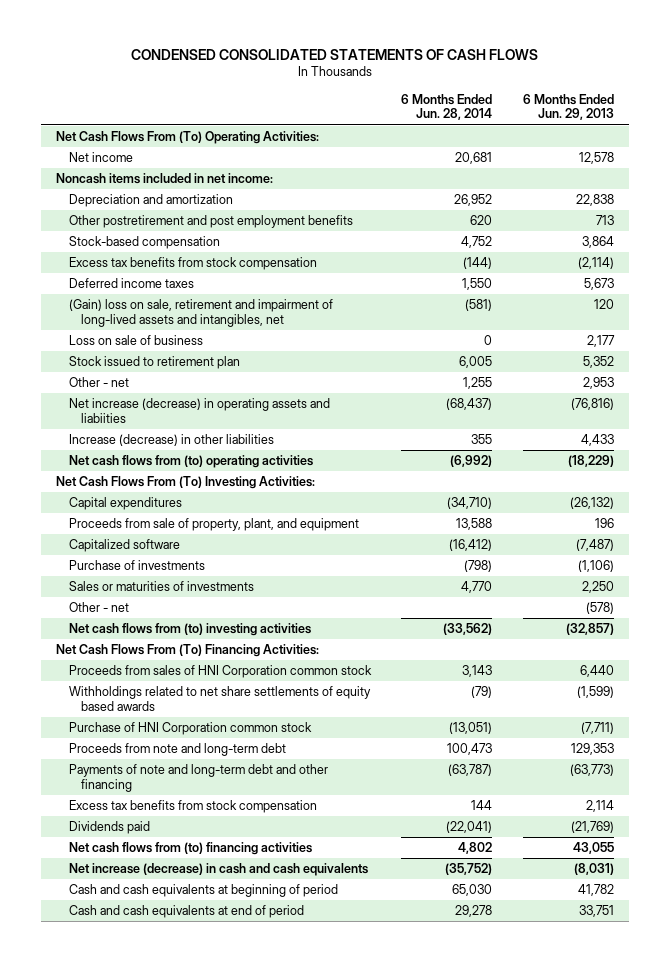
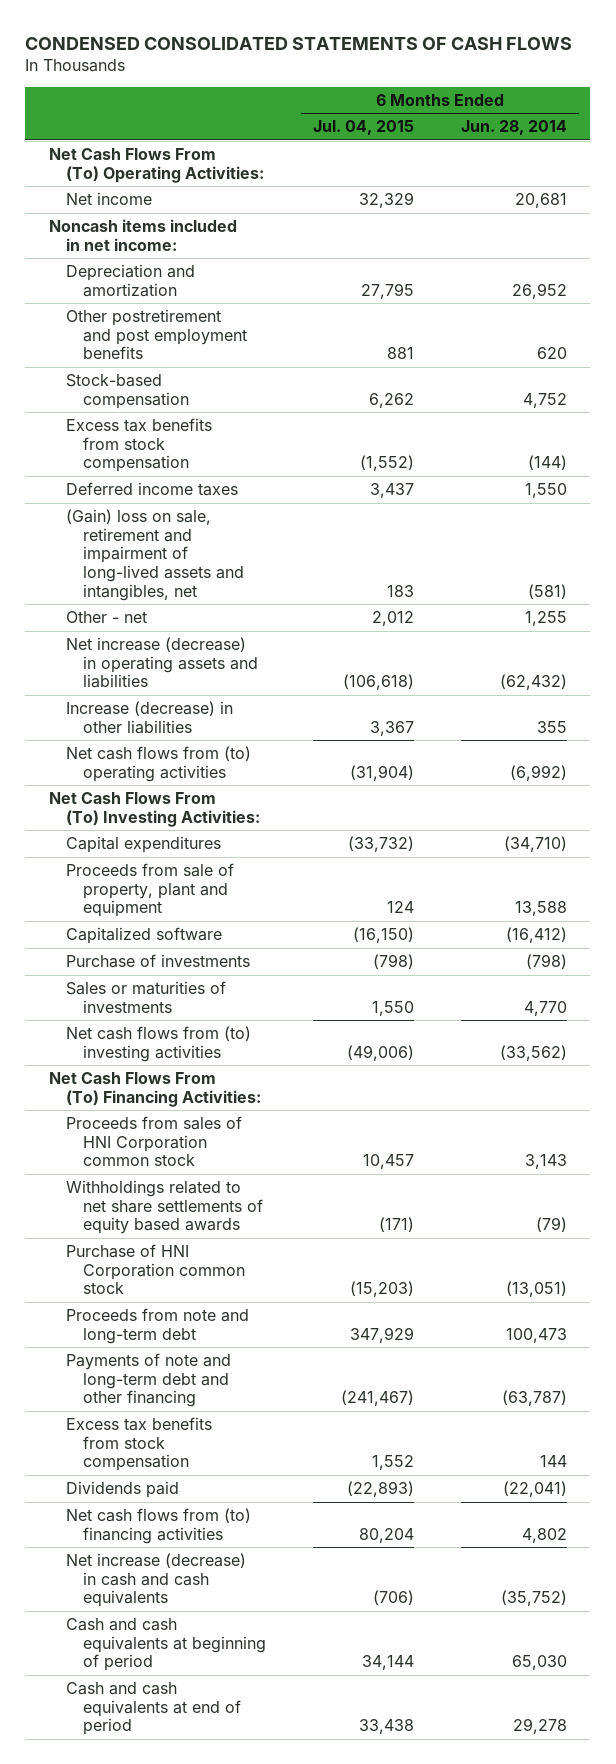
[522,93,614,121] 6 Months Ended Jun. 29, 2013 -> none
none -> [312,120,414,136] Jul. 04, 2015
[68,335,203,346] Loss on sale of business -> none
[68,356,240,370] Stock issued to retirement plan -> none
[68,398,330,423] Net increase (decrease) in operating assets and liabiities -> [65,637,258,689] Net increase (decrease) in operating assets and liabilities
[446,398,493,411] (68,437) -> [499,674,567,691] (62,432)
[68,518,359,532] Proceeds from sale of property, plant, and equipment -> [65,863,234,918] Proceeds from sale of property, plant and equipment
[68,602,129,613] Other - net -> none

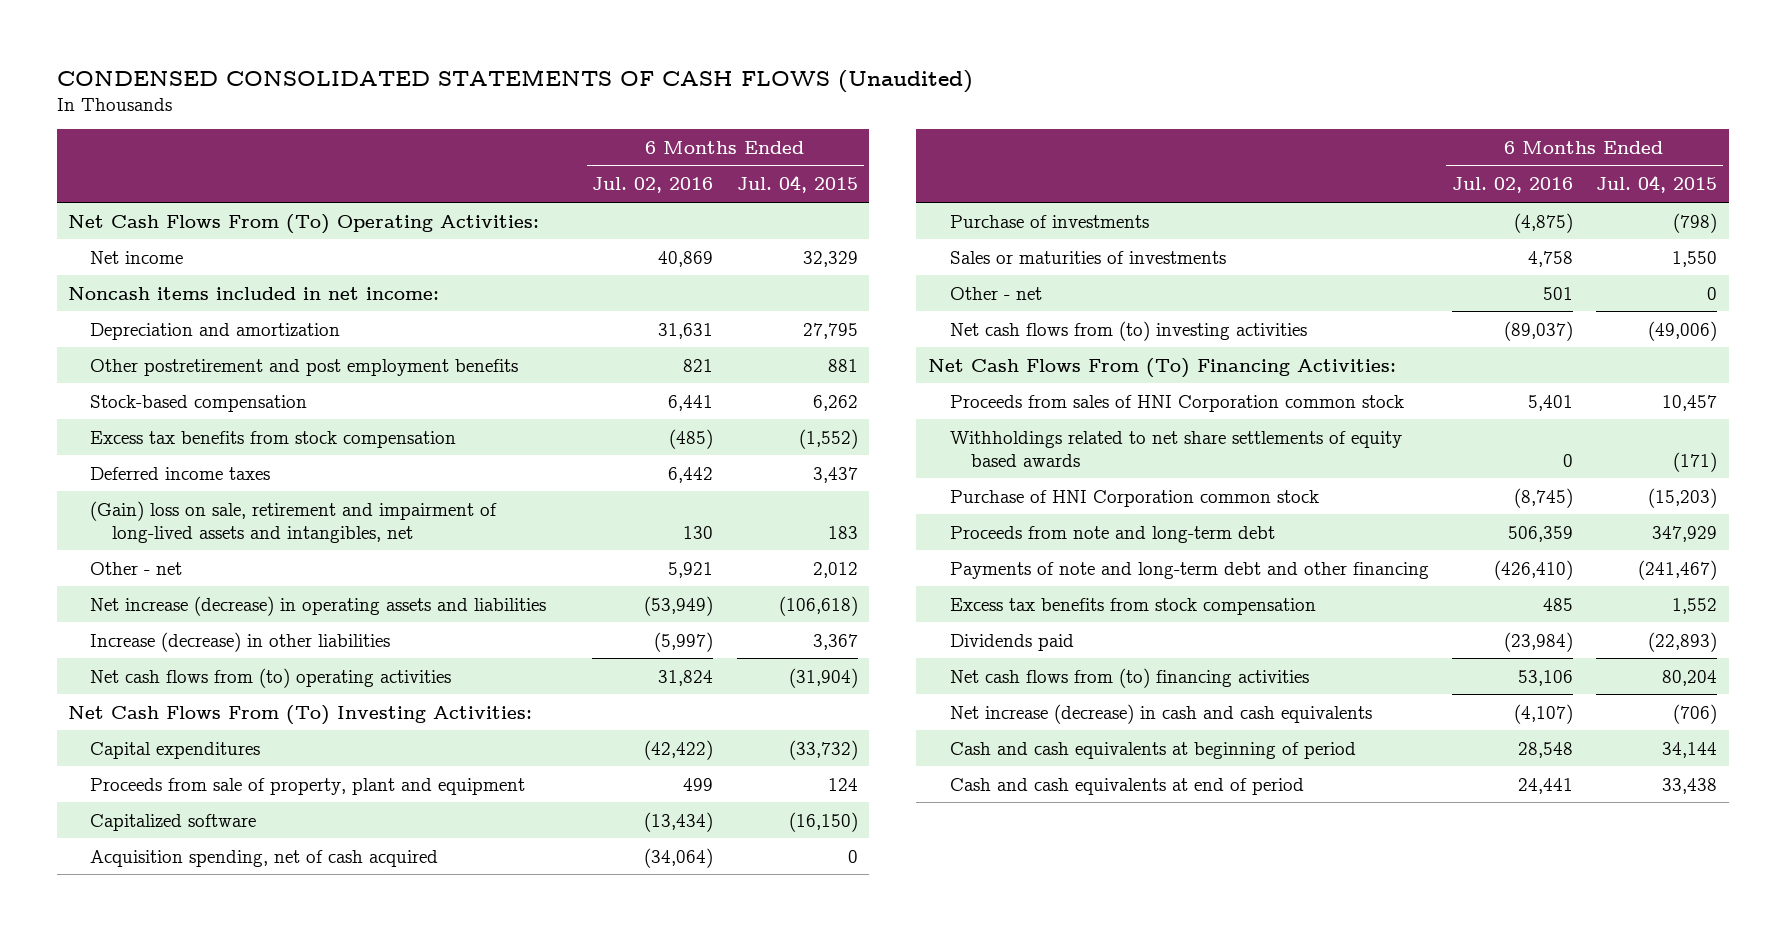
[25,36,573,50] CONDENSED CONSOLIDATED STATEMENTS OF CASH FLOWS -> [56,68,973,93] CONDENSED CONSOLIDATED STATEMENTS OF CASH FLOWS (Unaudited)
[460,120,567,136] Jun. 28, 2014 -> none
none -> [592,177,714,194] Jul. 02, 2016
none -> [90,849,439,867] Acquisition spending, net of cash acquired
none -> [949,286,1042,300] Other - net

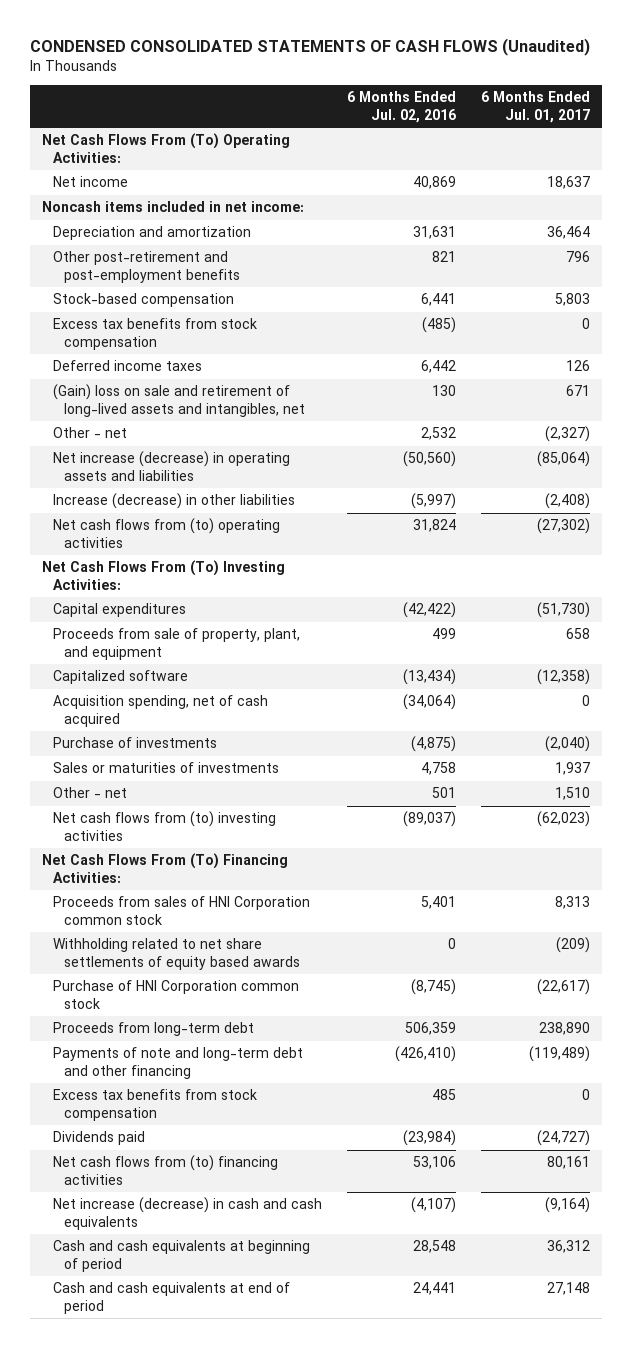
[736,175,858,194] Jul. 04, 2015 -> none
none -> [480,91,590,123] 6 Months Ended Jul. 01, 2017
[90,358,519,376] Other postretirement and post employment benefits -> [53,251,241,283] Other post-retirement and post-employment benefits
[90,500,498,543] (Gain) loss on sale, retirement and impairment of long-lived assets and intangibles, net -> [53,384,306,417] (Gain) loss on sale and retirement of long-lived assets and intangibles, net
[668,561,714,578] 5,921 -> [420,427,456,441] 2,532
[644,595,714,616] (53,949) -> [402,451,456,468] (50,560)
[90,777,526,795] Proceeds from sale of property, plant and equipment -> [53,628,301,660] Proceeds from sale of property, plant, and equipment
[949,430,1402,467] Withholdings related to net share settlements of equity based awards -> [53,938,301,970] Withholding related to net share settlements of equity based awards
[949,525,1275,543] Proceeds from note and long-term debt -> [53,1022,255,1037] Proceeds from long-term debt

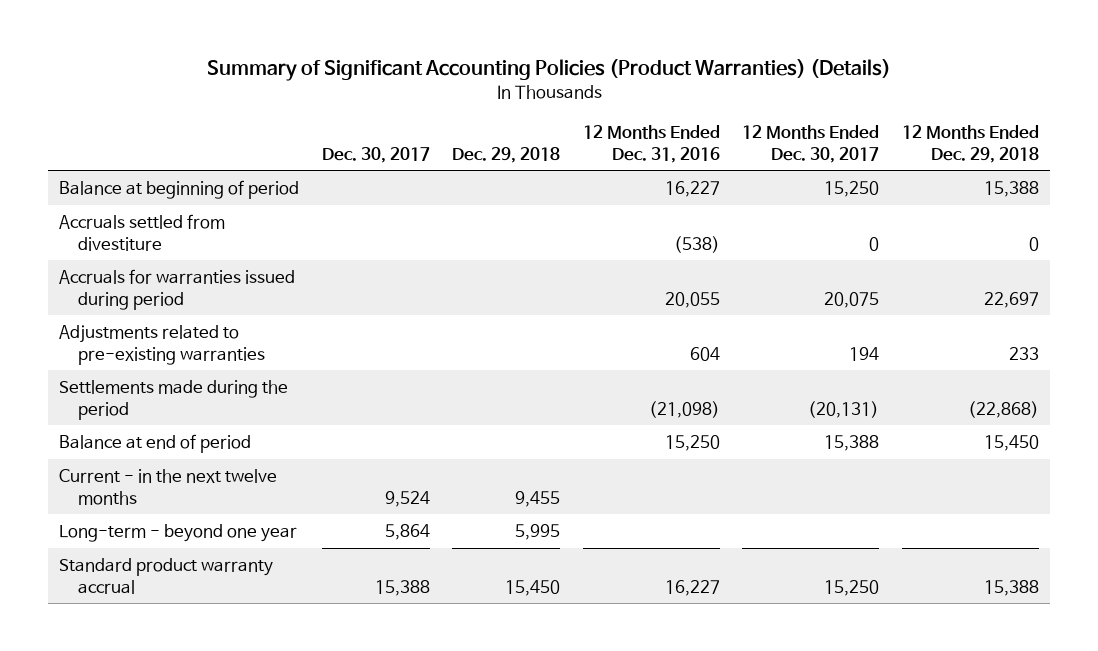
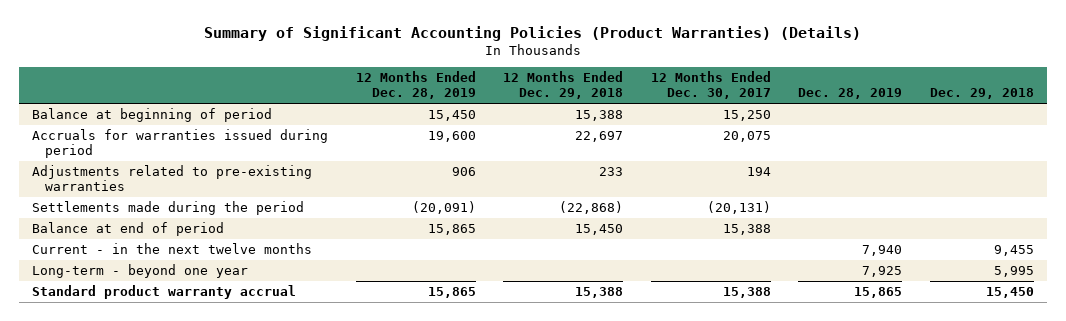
[321,146,430,163] Dec. 30, 2017 -> none
[582,124,720,163] 12 Months Ended Dec. 31, 2016 -> none
none -> [355,71,476,100] 12 Months Ended Dec. 28, 2019
none -> [798,88,903,100] Dec. 28, 2019
[59,213,226,251] Accruals settled from divestiture -> none
[824,579,880,596] 15,250 -> [722,287,771,299] 15,388

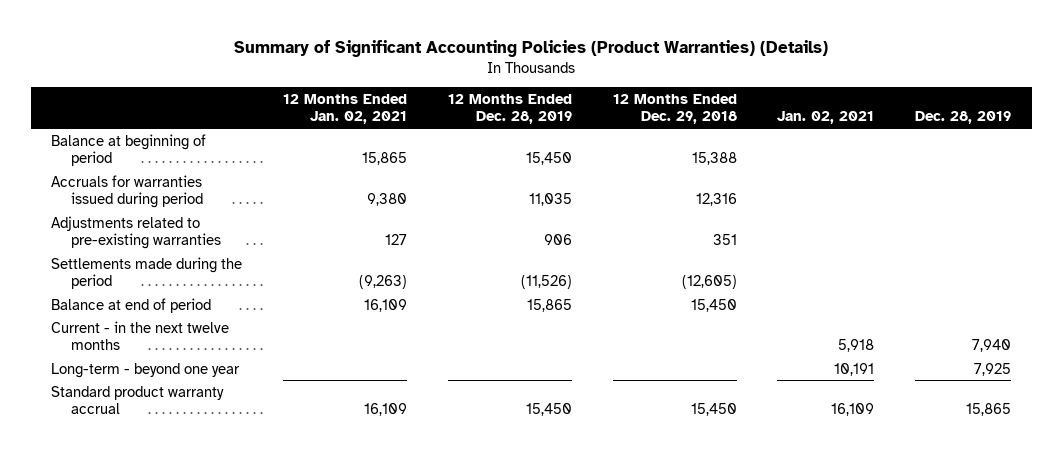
[650,71,771,100] 12 Months Ended Dec. 30, 2017 -> none
[929,88,1034,100] Dec. 29, 2018 -> none
none -> [283,93,408,125] 12 Months Ended Jan. 02, 2021
none -> [777,111,875,125] Jan. 02, 2021
[427,131,476,143] 19,600 -> [528,192,572,206] 11,035
[575,131,624,143] 22,697 -> [695,192,737,206] 12,316
[599,167,624,177] 233 -> [712,233,737,245] 351
[411,201,476,215] (20,091) -> [520,274,572,289] (11,526)
[559,201,624,215] (22,868) -> [681,274,737,289] (12,605)
[427,287,476,299] 15,865 -> [525,402,572,416] 15,450
[575,287,624,299] 15,388 -> [690,402,737,416] 15,450

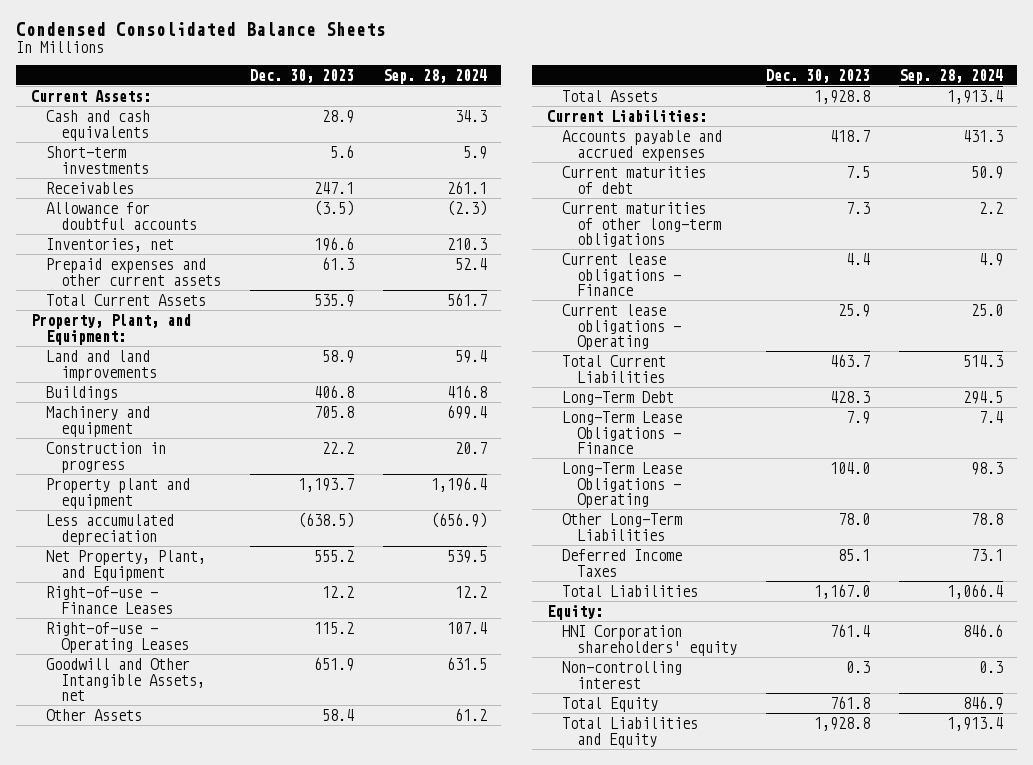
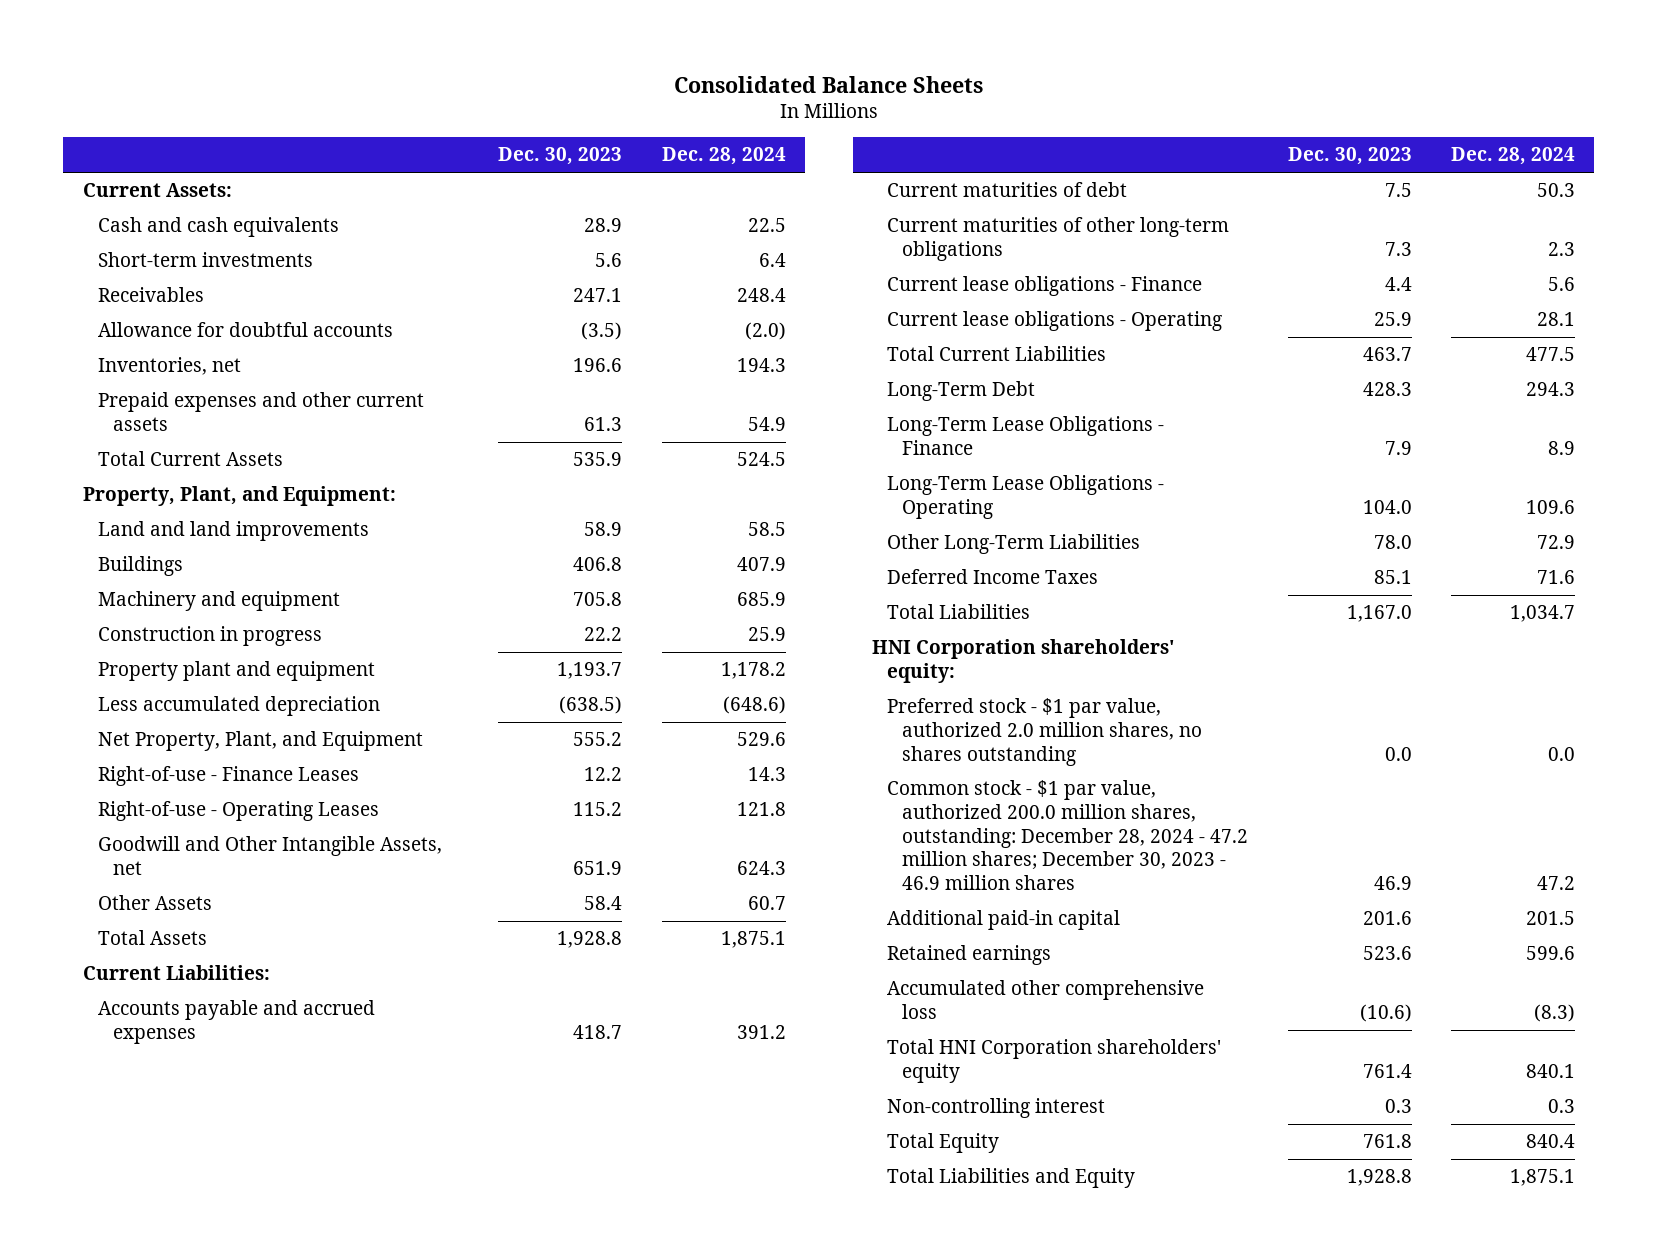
[16,21,387,36] Condensed Consolidated Balance Sheets -> [673,75,983,93] Consolidated Balance Sheets
[382,68,487,84] Sep. 28, 2024 -> none
none -> [661,147,786,166] Dec. 28, 2024
[546,604,603,620] Equity: -> none
none -> [872,639,1176,683] HNI Corporation shareholders' equity:
none -> [887,698,1203,766] Preferred stock - $1 par value, authorized 2.0 million shares, no shares outstanding
none -> [887,780,1249,890] Common stock - $1 par value, authorized 200.0 million shares, outstanding: December 28, 2024 - 47.2 million shares; December 30, 2023 - 46.9 million shares
none -> [887,910,1121,931] Additional paid-in capital
none -> [887,945,1052,966] Retained earnings
none -> [887,980,1205,1019] Accumulated other comprehensive loss
[561,624,738,656] HNI Corporation shareholders' equity -> [887,1039,1222,1083] Total HNI Corporation shareholders' equity

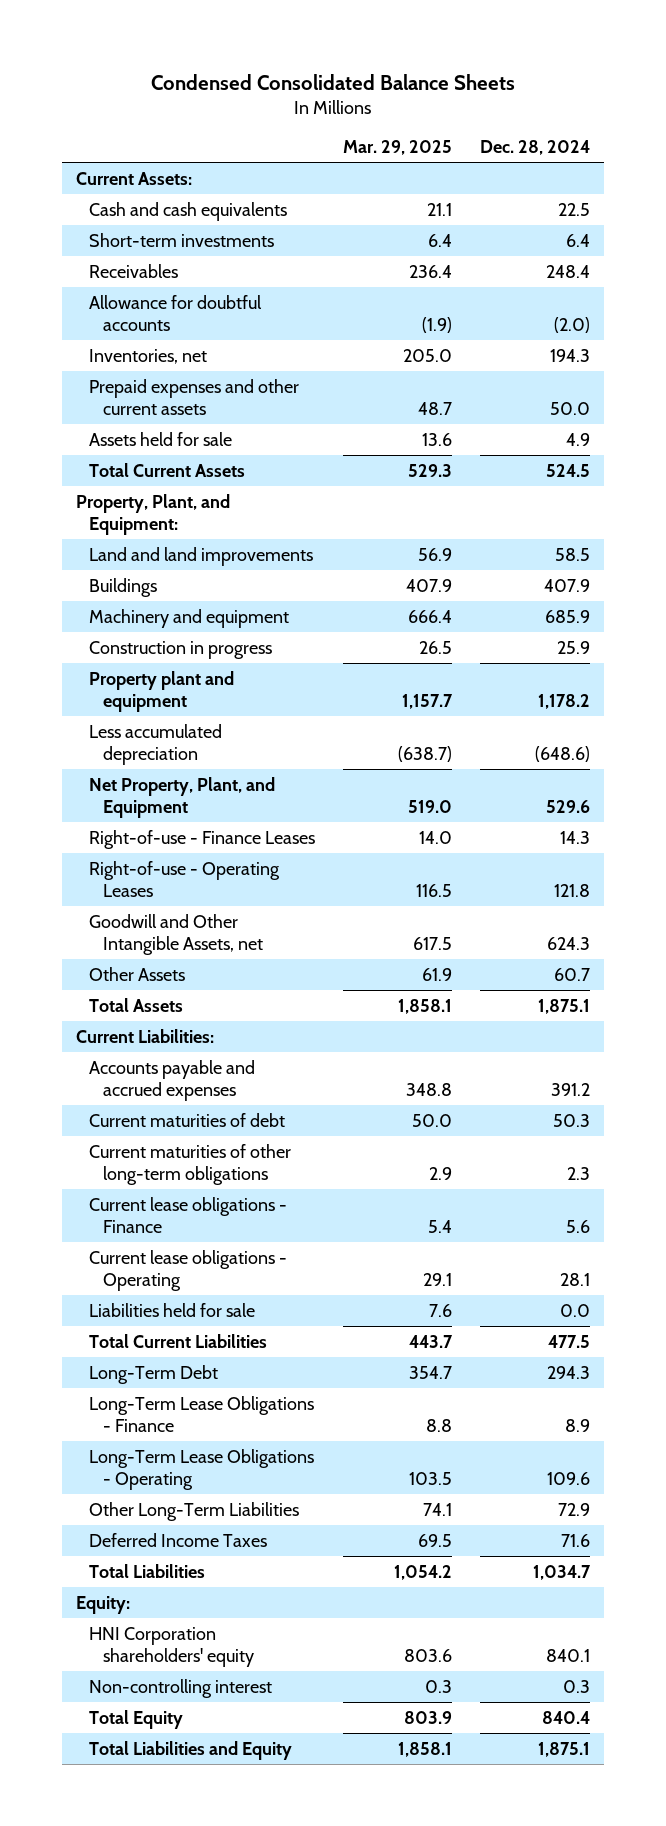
[673,75,983,93] Consolidated Balance Sheets -> [150,73,515,90] Condensed Consolidated Balance Sheets
[498,147,623,166] Dec. 30, 2023 -> none
none -> [343,140,453,156] Mar. 29, 2025
[747,416,786,431] 54.9 -> [549,401,590,415] 50.0
none -> [89,431,233,446] Assets held for sale
none -> [89,1302,256,1317] Liabilities held for sale
[872,639,1176,683] HNI Corporation shareholders' equity: -> none
[887,698,1203,766] Preferred stock - $1 par value, authorized 2.0 million shares, no shares outstanding -> none
[887,780,1249,890] Common stock - $1 par value, authorized 200.0 million shares, outstanding: December 28, 2024 - 47.2 million shares; December 30, 2023 - 46.9 million shares -> none
[887,910,1121,931] Additional paid-in capital -> none
[887,945,1052,966] Retained earnings -> none
[887,980,1205,1019] Accumulated other comprehensive loss -> none
none -> [75,1595,130,1614] Equity:
[887,1039,1222,1083] Total HNI Corporation shareholders' equity -> [89,1626,255,1667] HNI Corporation shareholders' equity

